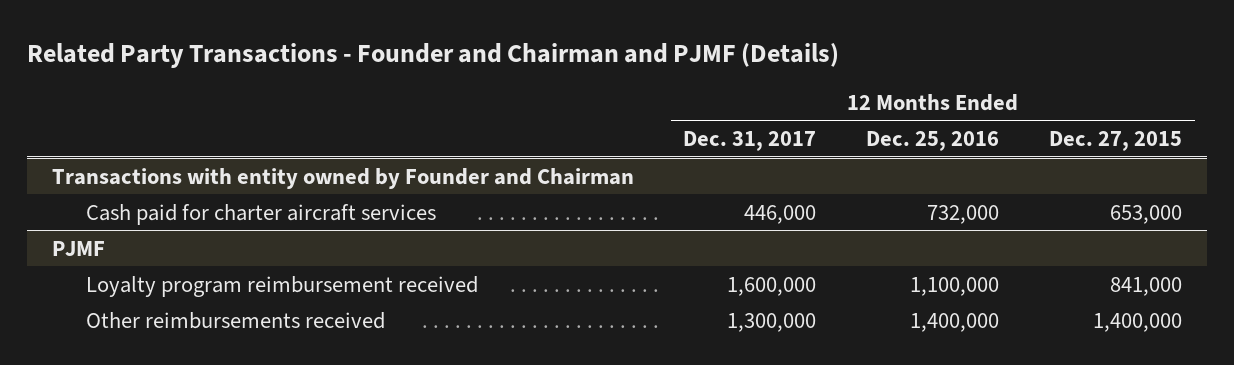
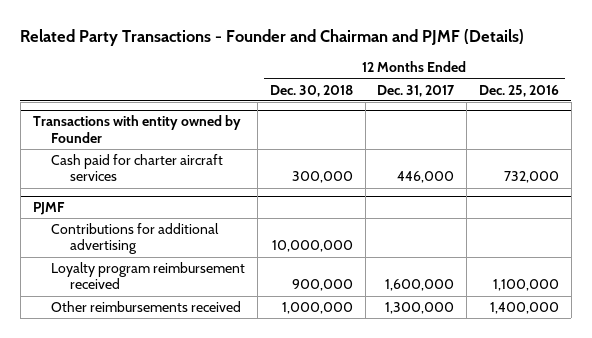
[1049,131,1183,152] Dec. 27, 2015 -> none
none -> [269,84,353,97] Dec. 30, 2018
[51,167,634,189] Transactions with entity owned by Founder and Chairman -> [32,115,241,143] Transactions with entity owned by Founder
none -> [51,223,220,255] Contributions for additional advertising

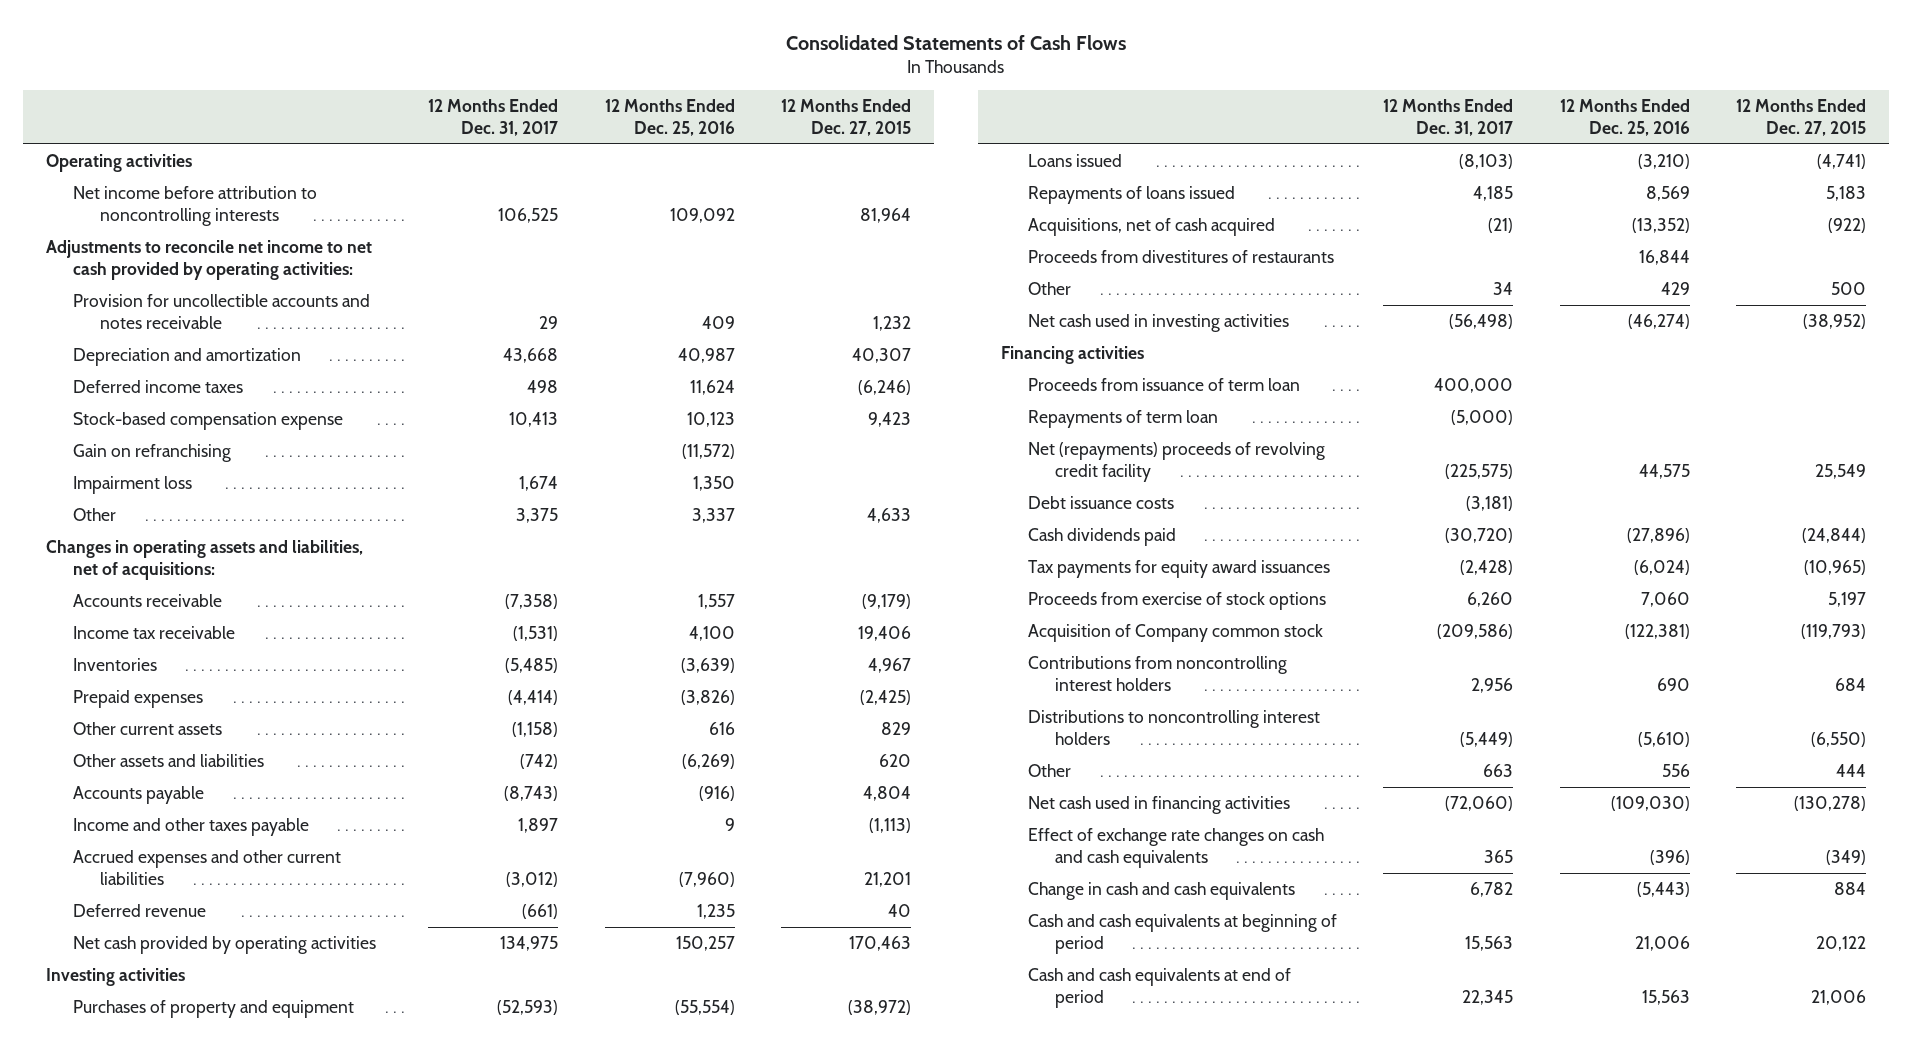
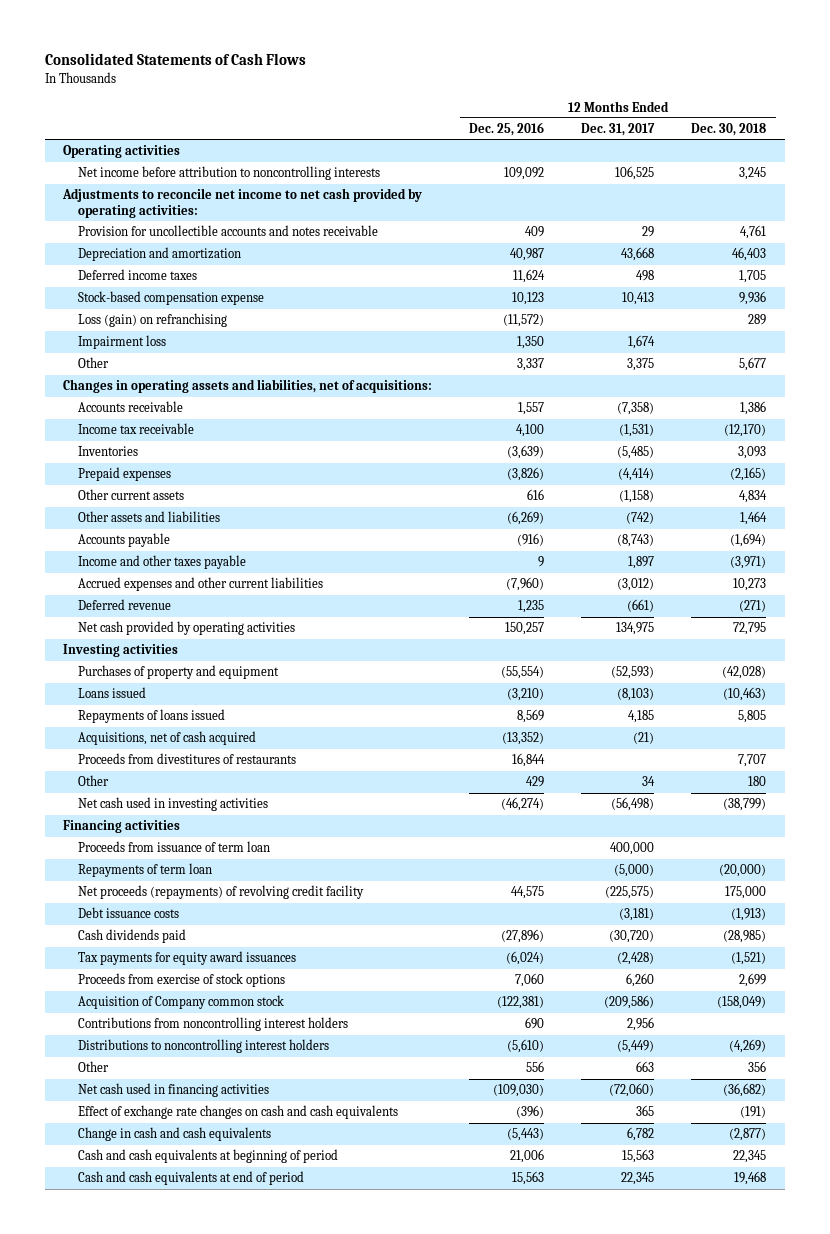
[781,99,912,136] 12 Months Ended Dec. 27, 2015 -> none
none -> [691,123,767,137] Dec. 30, 2018
[72,443,231,462] Gain on refranchising -> [78,313,228,328] Loss (gain) on refranchising
[1027,441,1325,482] Net (repayments) proceeds of revolving credit facility -> [78,885,365,900] Net proceeds (repayments) of revolving credit facility

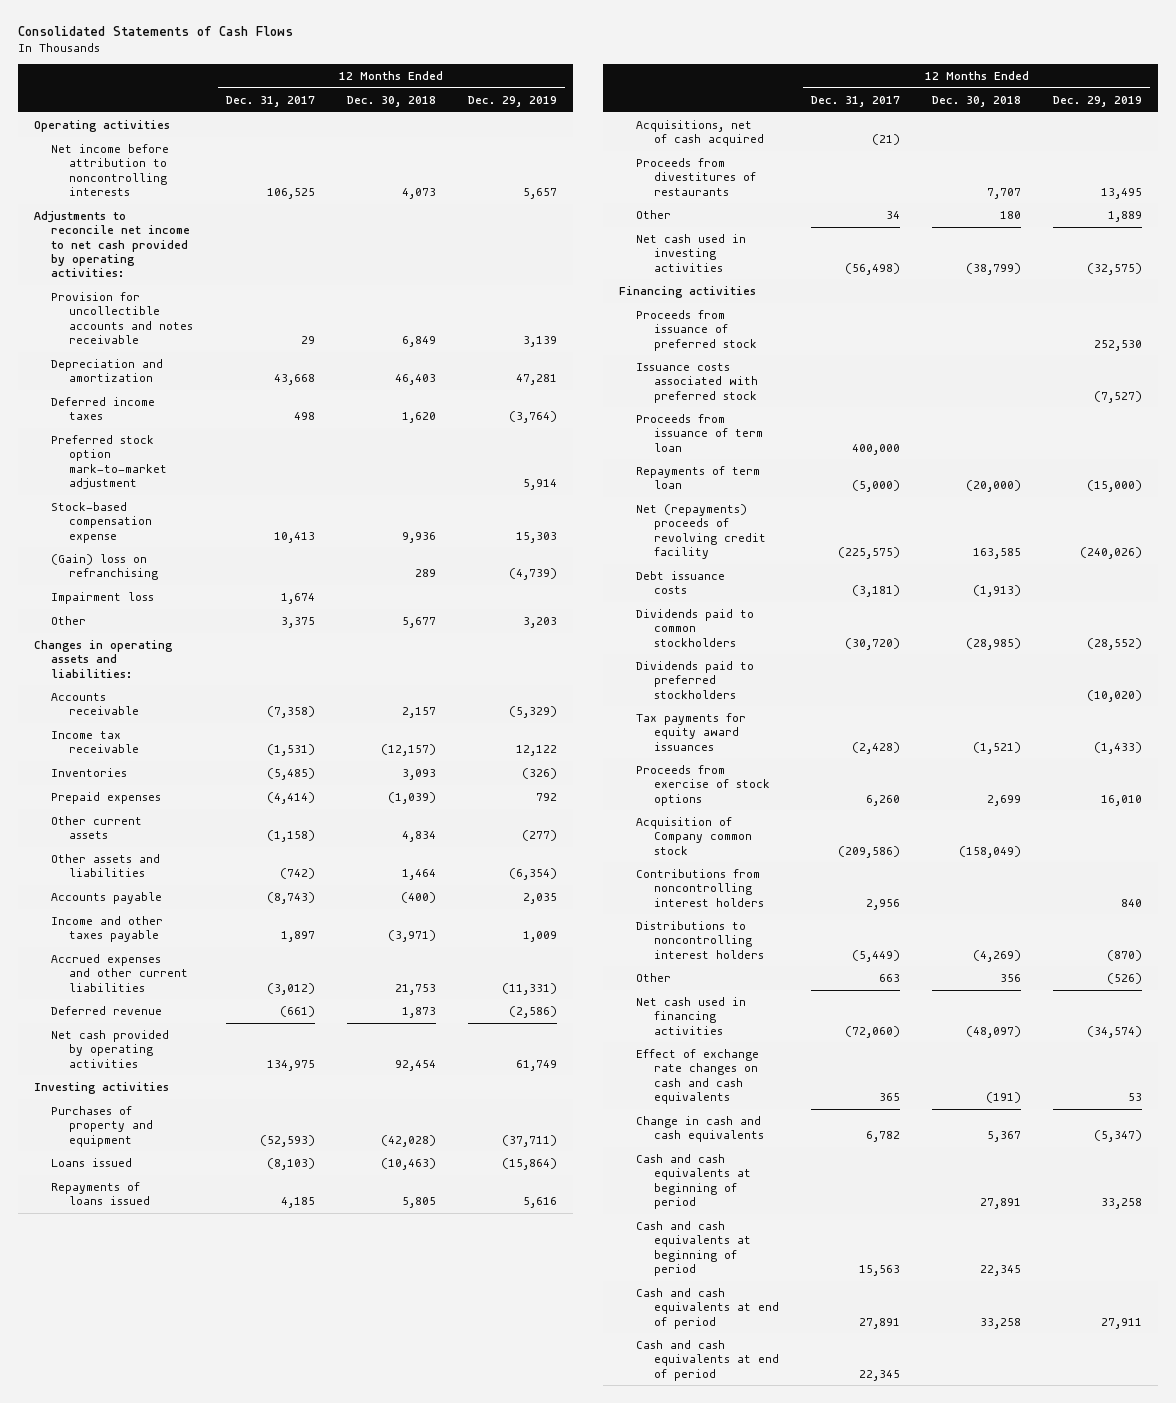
[469,122,545,137] Dec. 25, 2016 -> none
none -> [467,95,557,107] Dec. 29, 2019
[739,167,767,181] 3,245 -> [401,187,436,199] 4,073
[740,225,767,240] 4,761 -> [401,335,436,347] 6,849
[739,270,767,284] 1,705 -> [401,412,436,424] 1,620
none -> [51,434,167,489] Preferred stock option mark-to-market adjustment
[78,313,228,328] Loss (gain) on refranchising -> [51,553,158,581] (Gain) loss on refranchising
[63,379,433,394] Changes in operating assets and liabilities, net of acquisitions: -> [33,639,173,678] Changes in operating assets and liabilities:
[740,401,767,416] 1,386 -> [401,707,436,719] 2,157
[724,424,767,438] (12,170) -> [380,744,436,757] (12,157)
[730,467,767,482] (2,165) -> [387,791,436,804] (1,039)
[730,533,767,548] (1,694) -> [400,891,436,903] (400)
[733,578,767,592] 10,273 -> [394,983,436,995] 21,753
[739,600,767,613] (271) -> [401,1006,436,1018] 1,873
[733,622,767,636] 72,795 -> [394,1059,436,1071] 92,454
none -> [636,309,757,351] Proceeds from issuance of preferred stock
none -> [636,362,758,403] Issuance costs associated with preferred stock
[78,885,365,900] Net proceeds (repayments) of revolving credit facility -> [636,503,766,559] Net (repayments) proceeds of revolving credit facility
[725,886,767,900] 175,000 -> [973,547,1022,559] 163,585
[78,929,187,944] Cash dividends paid -> [636,608,755,647] Dividends paid to common stockholders
none -> [636,660,755,699] Dividends paid to preferred stockholders
[723,1083,767,1098] (36,682) -> [966,1025,1022,1038] (48,097)
[729,1128,767,1142] (2,877) -> [987,1131,1022,1143] 5,367
none -> [636,1153,751,1209] Cash and cash equivalents at beginning of period
[621,1172,655,1186] 22,345 -> [859,1317,901,1329] 27,891
[734,1171,767,1186] 19,468 -> [980,1317,1022,1329] 33,258
none -> [636,1339,779,1381] Cash and cash equivalents at end of period

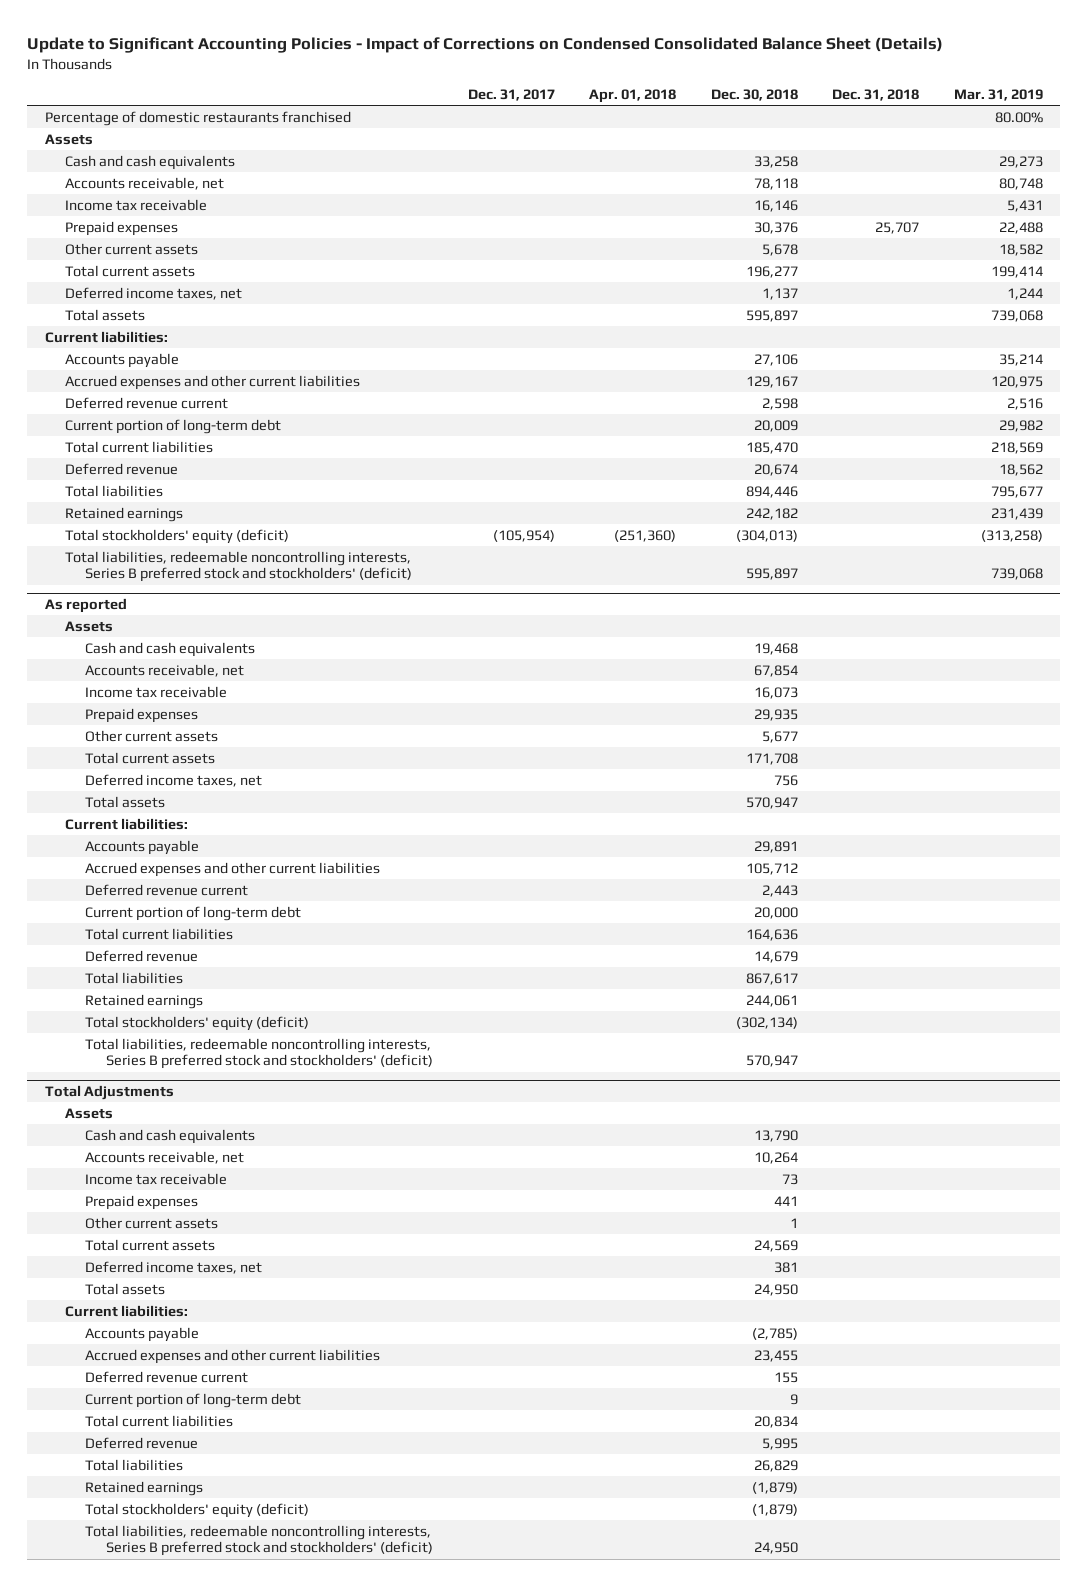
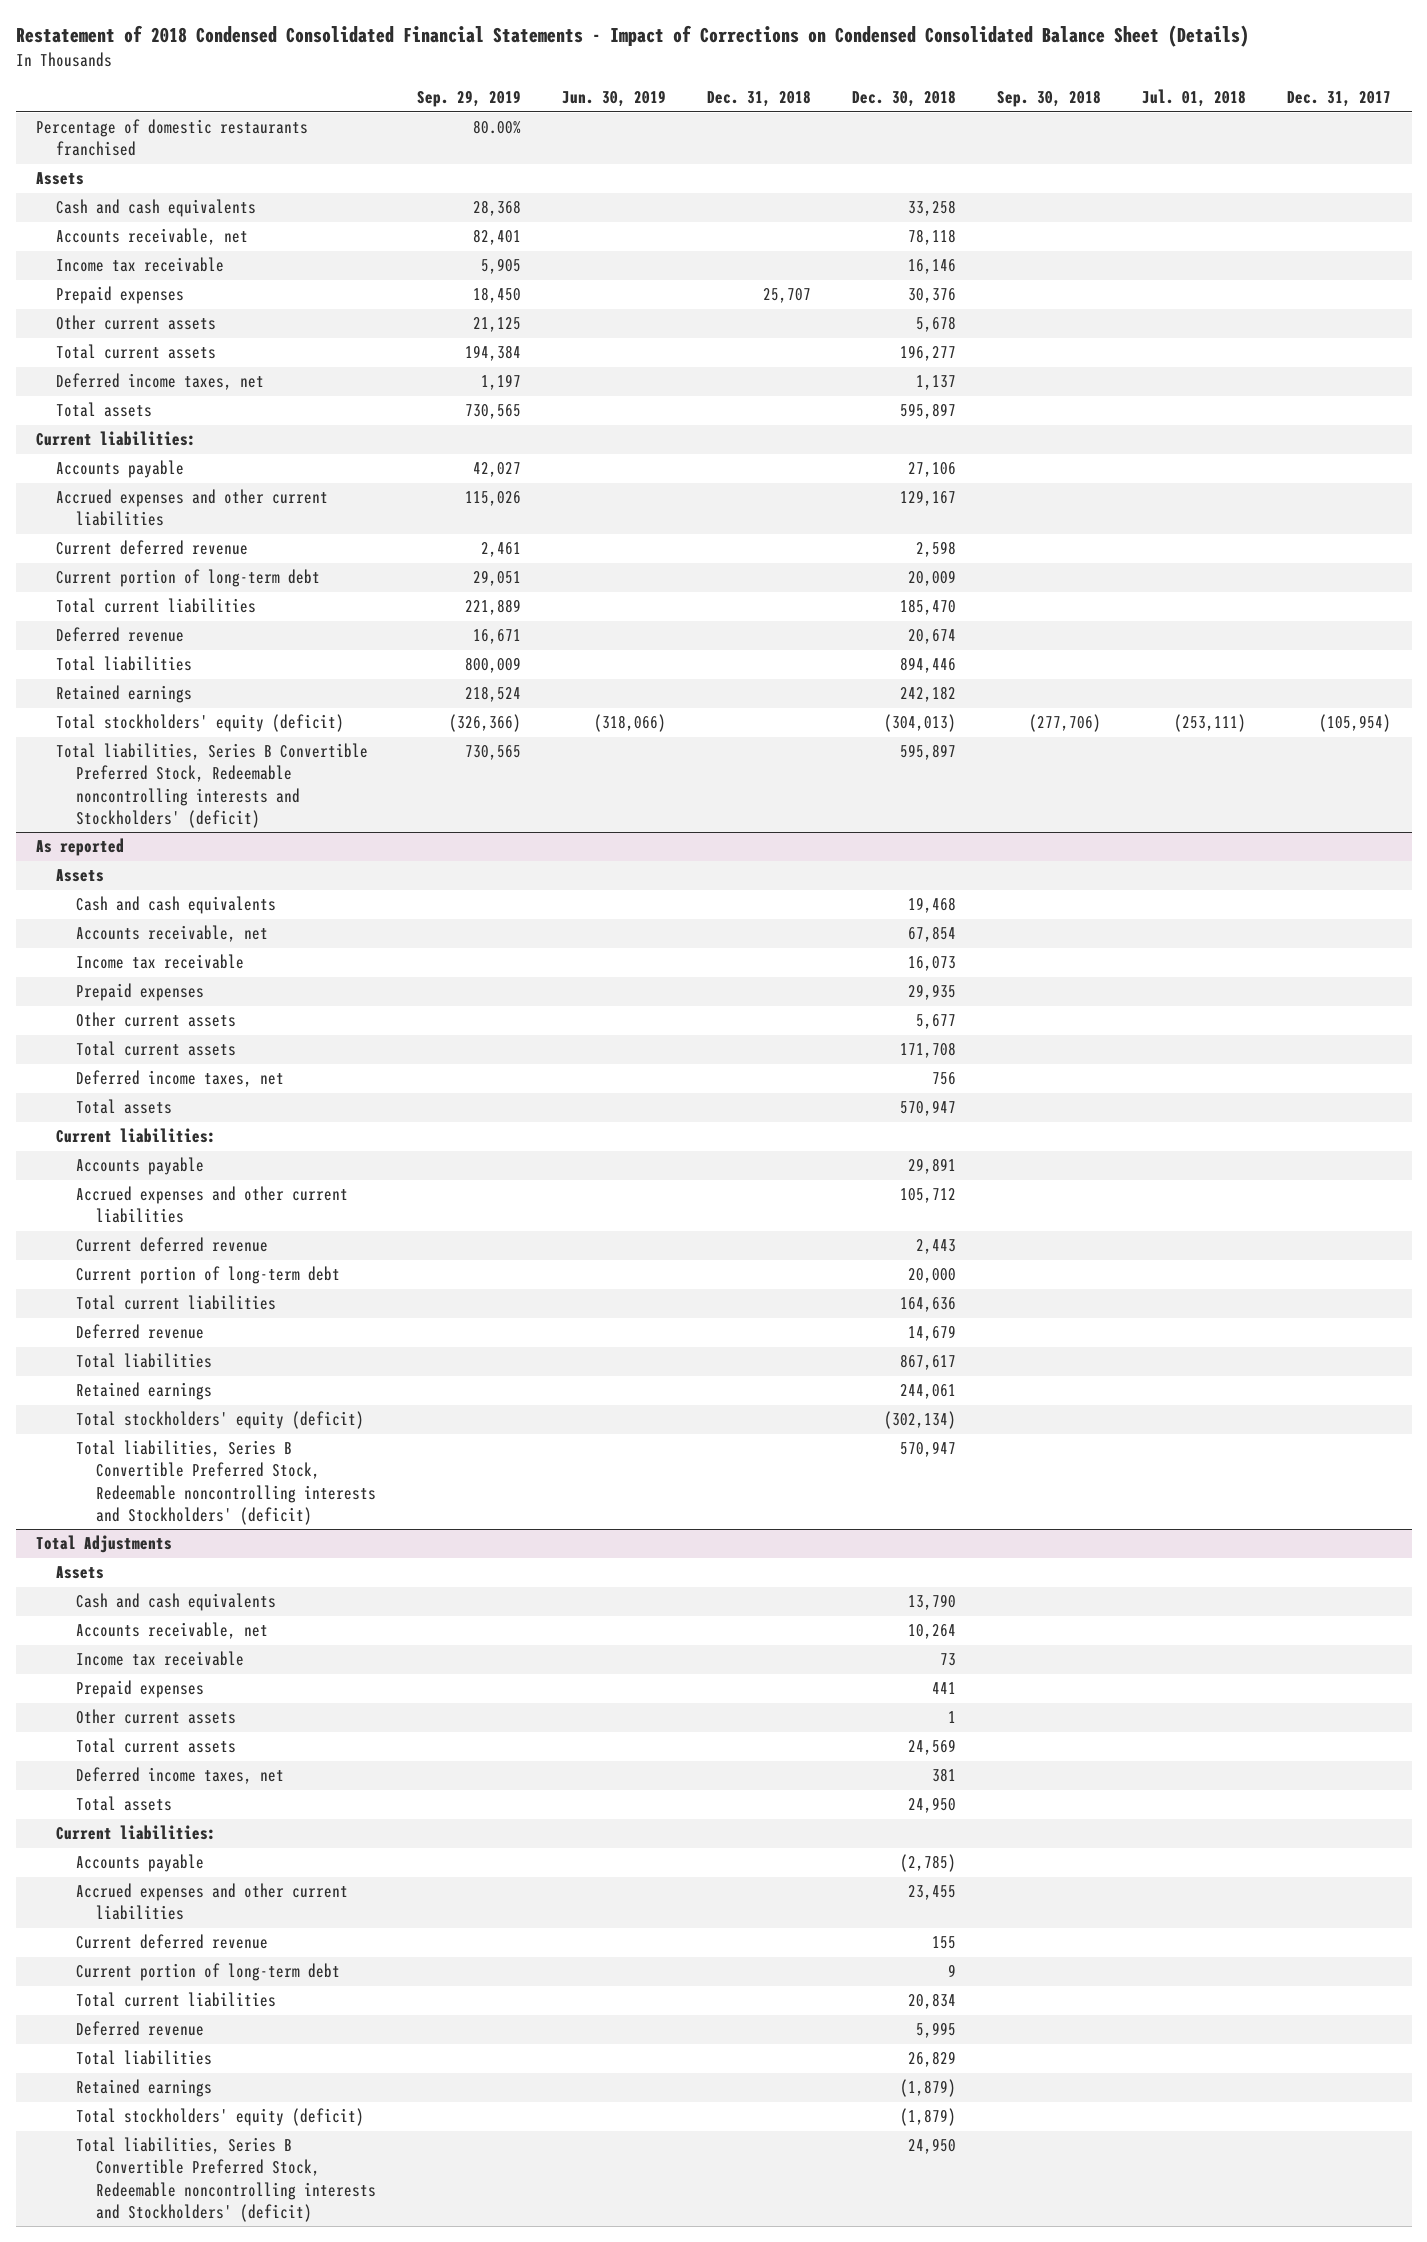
[27,37,944,54] Update to Significant Accounting Policies - Impact of Corrections on Condensed Consolidated Balance Sheet (Details) -> [15,25,1249,48] Restatement of 2018 Condensed Consolidated Financial Statements - Impact of Corrections on Condensed Consolidated Balance Sheet (Details)
[589,88,677,103] Apr. 01, 2018 -> none
[953,88,1043,101] Mar. 31, 2019 -> none
none -> [416,90,521,108] Sep. 29, 2019
none -> [561,90,666,108] Jun. 30, 2019
none -> [996,90,1101,108] Sep. 30, 2018
none -> [1141,89,1246,108] Jul. 01, 2018
[64,396,228,409] Deferred revenue current -> [56,540,249,556] Current deferred revenue
[64,550,413,583] Total liabilities, redeemable noncontrolling interests, Series B preferred stock and stockholders' (deficit) -> [56,743,369,828] Total liabilities, Series B Convertible Preferred Stock, Redeemable noncontrolling interests and Stockholders' (deficit)
[85,883,249,896] Deferred revenue current -> [76,1237,269,1253] Current deferred revenue
[85,1037,433,1070] Total liabilities, redeemable noncontrolling interests, Series B preferred stock and stockholders' (deficit) -> [76,1440,376,1525] Total liabilities, Series B Convertible Preferred Stock, Redeemable noncontrolling interests and Stockholders' (deficit)
[85,1370,249,1383] Deferred revenue current -> [76,1934,269,1950] Current deferred revenue
[85,1524,433,1557] Total liabilities, redeemable noncontrolling interests, Series B preferred stock and stockholders' (deficit) -> [76,2137,376,2222] Total liabilities, Series B Convertible Preferred Stock, Redeemable noncontrolling interests and Stockholders' (deficit)

